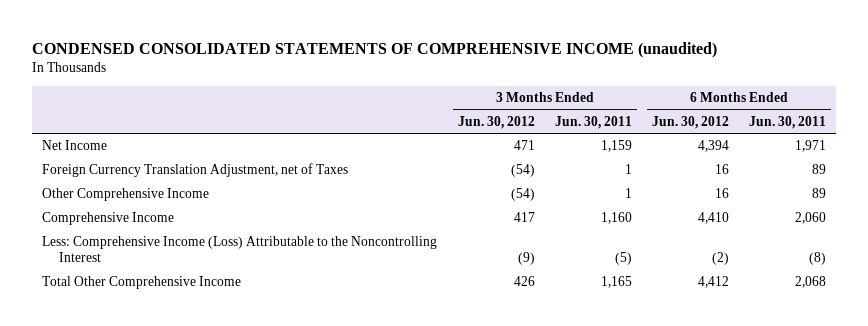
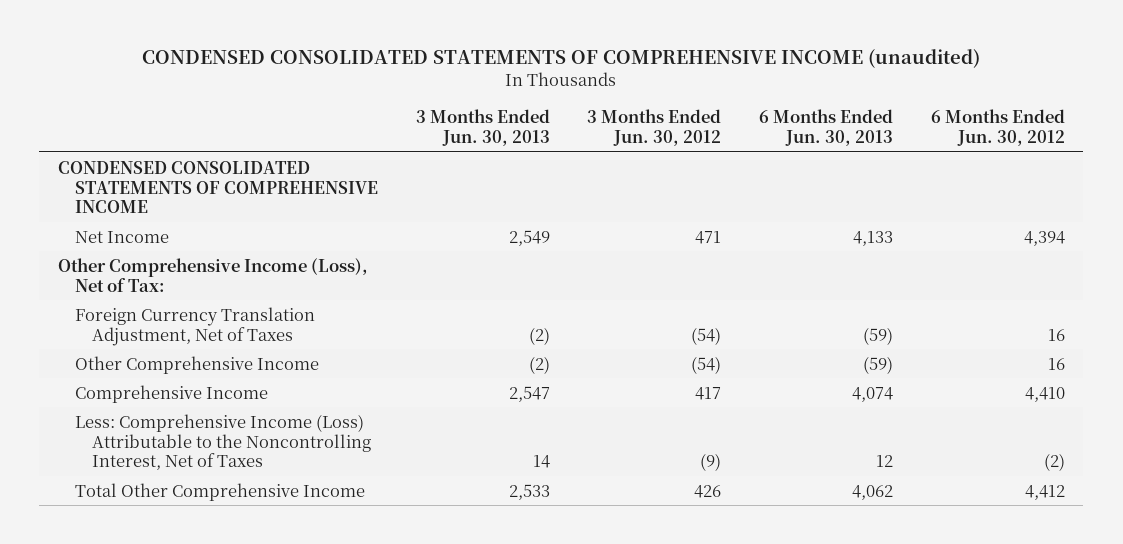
[554,115,632,129] Jun. 30, 2011 -> none
[748,115,826,129] Jun. 30, 2011 -> none
none -> [415,109,550,147] 3 Months Ended Jun. 30, 2013
none -> [758,109,893,147] 6 Months Ended Jun. 30, 2013
none -> [57,160,379,214] CONDENSED CONSOLIDATED STATEMENTS OF COMPREHENSIVE INCOME
none -> [57,257,368,292] Other Comprehensive Income (Loss), Net of Tax:
[42,163,349,178] Foreign Currency Translation Adjustment, net of Taxes -> [75,306,316,346] Foreign Currency Translation Adjustment, Net of Taxes
[42,236,438,263] Less: Comprehensive Income (Loss) Attributable to the Noncontrolling Interest -> [75,413,372,471] Less: Comprehensive Income (Loss) Attributable to the Noncontrolling Interest, Net of Taxes

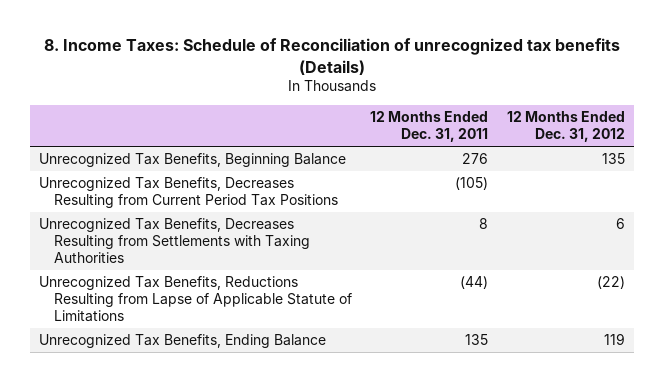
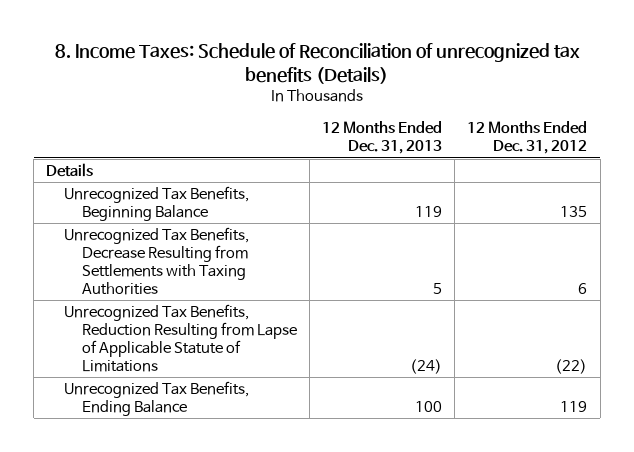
[370,110,489,143] 12 Months Ended Dec. 31, 2011 -> none
none -> [321,121,442,155] 12 Months Ended Dec. 31, 2013
none -> [46,163,94,178] Details
[39,176,338,209] Unrecognized Tax Benefits, Decreases Resulting from Current Period Tax Positions -> none
[39,217,310,264] Unrecognized Tax Benefits, Decreases Resulting from Settlements with Taxing Authorities -> [63,227,249,296] Unrecognized Tax Benefits, Decrease Resulting from Settlements with Taxing Authorities
[39,275,352,323] Unrecognized Tax Benefits, Reductions Resulting from Lapse of Applicable Statute of Limitations -> [63,304,297,373] Unrecognized Tax Benefits, Reduction Resulting from Lapse of Applicable Statute of Limitations

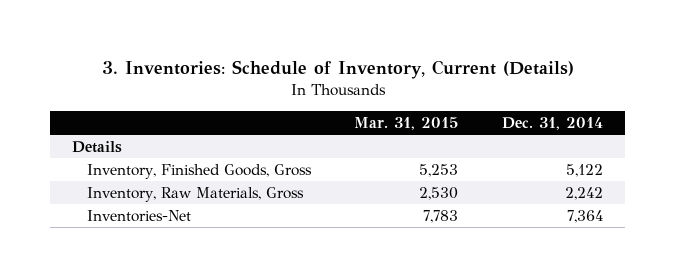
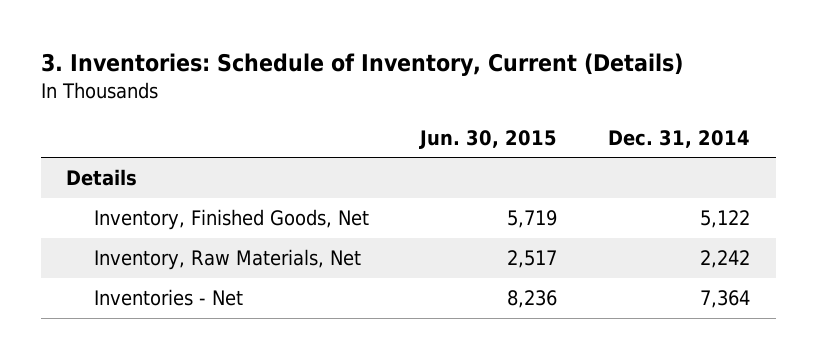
[354,116,459,130] Mar. 31, 2015 -> none
none -> [419,129,558,149] Jun. 30, 2015
[86,163,312,179] Inventory, Finished Goods, Gross -> [94,208,370,230] Inventory, Finished Goods, Net
[86,186,304,202] Inventory, Raw Materials, Gross -> [94,248,362,270] Inventory, Raw Materials, Net
[86,209,191,222] Inventories-Net -> [94,288,244,306] Inventories - Net

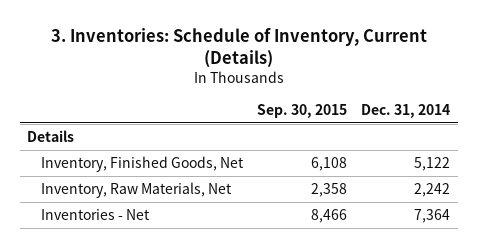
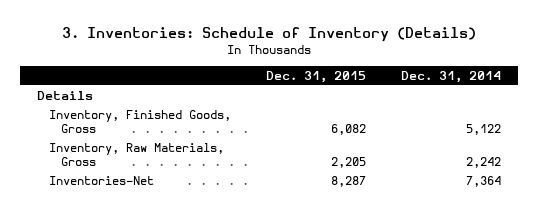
[50,27,427,68] 3. Inventories: Schedule of Inventory, Current (Details) -> [61,27,476,43] 3. Inventories: Schedule of Inventory (Details)
[257,103,348,118] Sep. 30, 2015 -> none
none -> [265,70,366,83] Dec. 31, 2015
[40,156,244,173] Inventory, Finished Goods, Net -> [49,110,232,133] Inventory, Finished Goods, Gross
[40,182,232,199] Inventory, Raw Materials, Net -> [49,143,225,166] Inventory, Raw Materials, Gross
[40,209,150,221] Inventories - Net -> [49,176,155,186] Inventories-Net

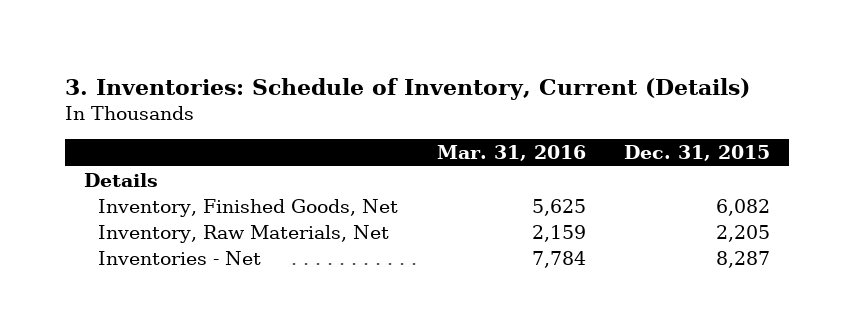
[61,27,476,43] 3. Inventories: Schedule of Inventory (Details) -> [65,77,751,100] 3. Inventories: Schedule of Inventory, Current (Details)
[400,70,501,83] Dec. 31, 2014 -> none
none -> [436,145,586,162] Mar. 31, 2016
[49,110,232,133] Inventory, Finished Goods, Gross -> [98,199,399,218] Inventory, Finished Goods, Net
[49,143,225,166] Inventory, Raw Materials, Gross -> [98,225,390,244] Inventory, Raw Materials, Net
[49,176,155,186] Inventories-Net -> [98,251,262,266] Inventories - Net

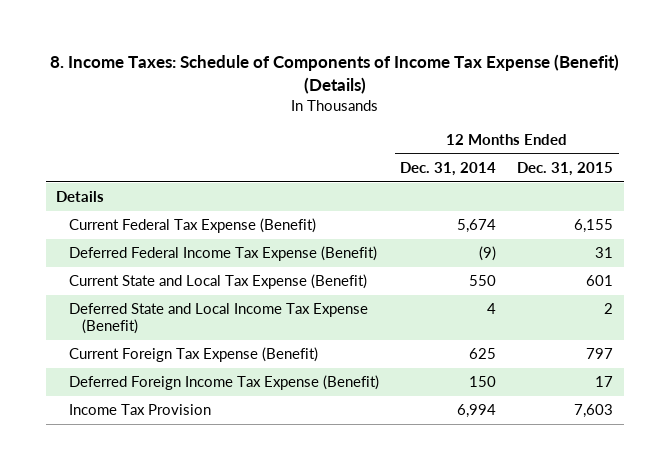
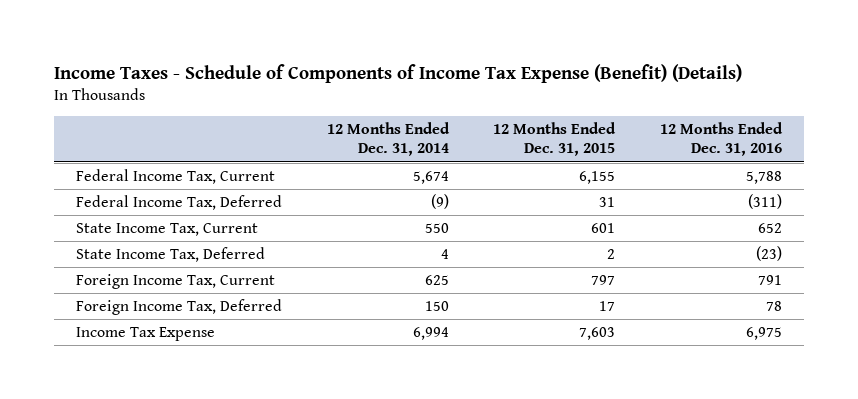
[49,54,619,95] 8. Income Taxes: Schedule of Components of Income Tax Expense (Benefit) (Details) -> [53,63,742,83] Income Taxes - Schedule of Components of Income Tax Expense (Benefit) (Details)
none -> [659,121,783,157] 12 Months Ended Dec. 31, 2016
[56,191,105,203] Details -> none
[69,218,317,234] Current Federal Tax Expense (Benefit) -> [76,169,276,185] Federal Income Tax, Current
[69,246,378,262] Deferred Federal Income Tax Expense (Benefit) -> [76,195,283,211] Federal Income Tax, Deferred
[69,274,368,290] Current State and Local Tax Expense (Benefit) -> [76,223,259,237] State Income Tax, Current
[69,303,369,335] Deferred State and Local Income Tax Expense (Benefit) -> [76,247,266,263] State Income Tax, Deferred
[69,347,319,363] Current Foreign Tax Expense (Benefit) -> [76,274,276,290] Foreign Income Tax, Current
[69,375,380,391] Deferred Foreign Income Tax Expense (Benefit) -> [76,299,283,316] Foreign Income Tax, Deferred
[69,404,212,416] Income Tax Provision -> [76,327,216,342] Income Tax Expense

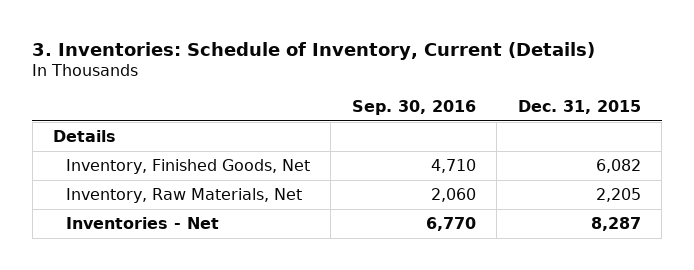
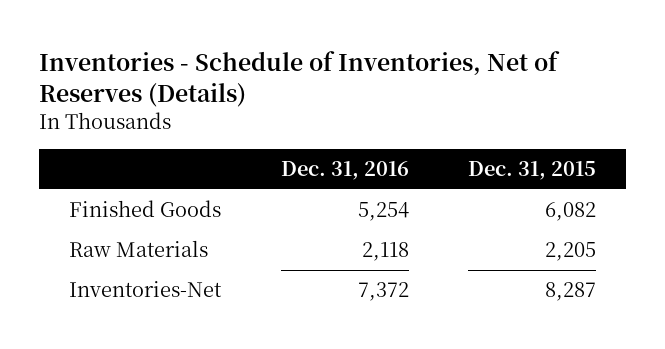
[32,41,596,60] 3. Inventories: Schedule of Inventory, Current (Details) -> [39,50,561,108] Inventories - Schedule of Inventories, Net of Reserves (Details)
[351,99,476,115] Sep. 30, 2016 -> none
none -> [280,161,409,181] Dec. 31, 2016
[53,130,117,143] Details -> none
[65,159,310,175] Inventory, Finished Goods, Net -> [69,200,222,218] Finished Goods
[65,188,302,204] Inventory, Raw Materials, Net -> [69,240,209,258] Raw Materials
[65,217,219,230] Inventories - Net -> [69,281,223,298] Inventories-Net

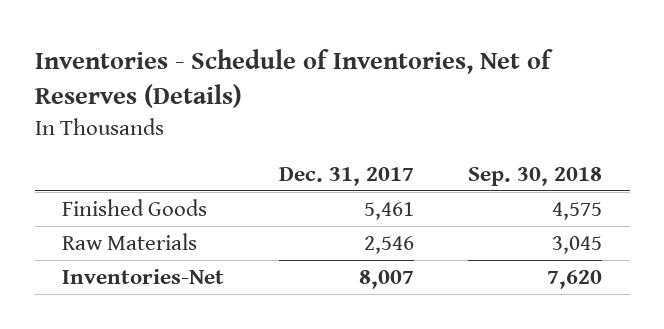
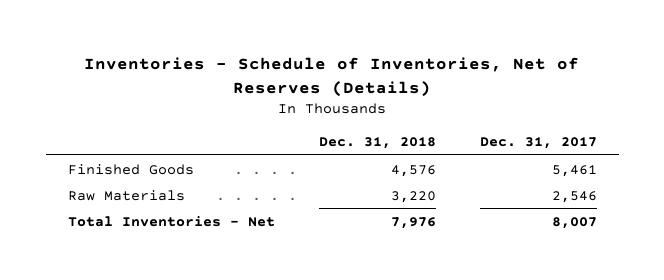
[468,166,603,186] Sep. 30, 2018 -> none
none -> [318,136,436,149] Dec. 31, 2018
[61,268,224,284] Inventories-Net -> [67,215,275,227] Total Inventories - Net

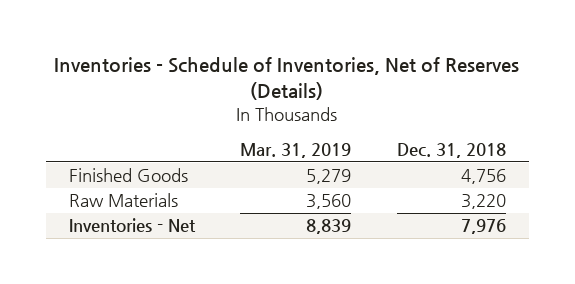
[479,136,597,149] Dec. 31, 2017 -> none
none -> [240,142,352,158] Mar. 31, 2019
[390,164,436,177] 4,576 -> [461,169,507,185] 4,756
[67,215,275,227] Total Inventories - Net -> [68,218,196,233] Inventories - Net

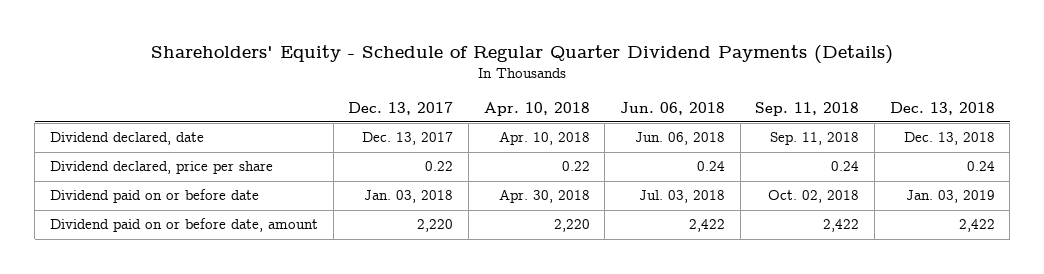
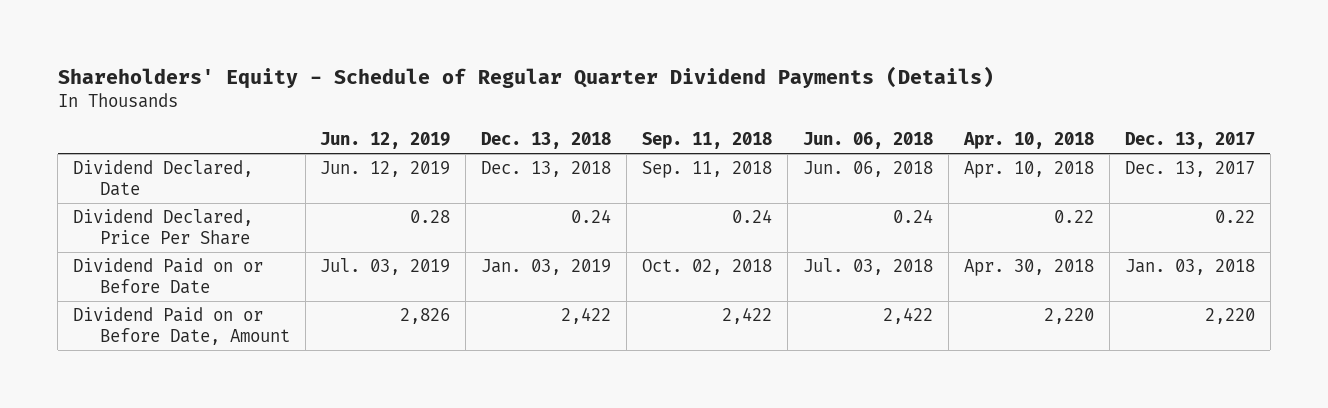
none -> [320,131,451,149] Jun. 12, 2019
[49,132,204,146] Dividend declared, date -> [73,160,254,196] Dividend Declared, Date
[49,161,273,175] Dividend declared, price per share -> [73,209,254,245] Dividend Declared, Price Per Share
[49,189,259,204] Dividend paid on or before date -> [73,258,264,294] Dividend Paid on or Before Date
[49,218,318,233] Dividend paid on or before date, amount -> [73,307,290,345] Dividend Paid on or Before Date, Amount

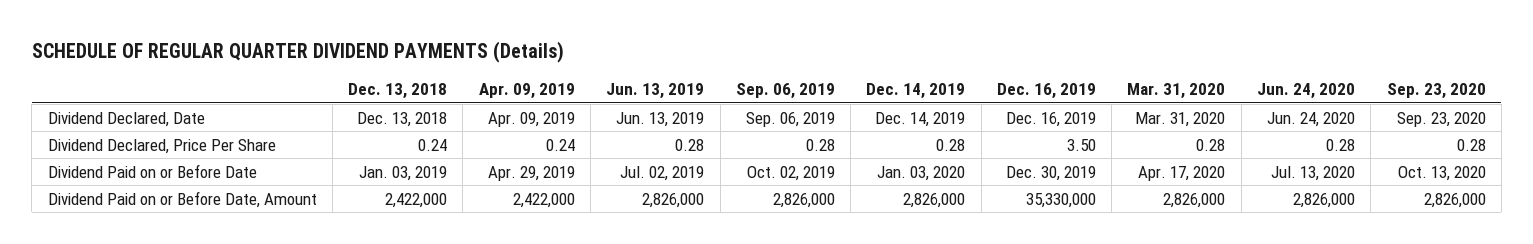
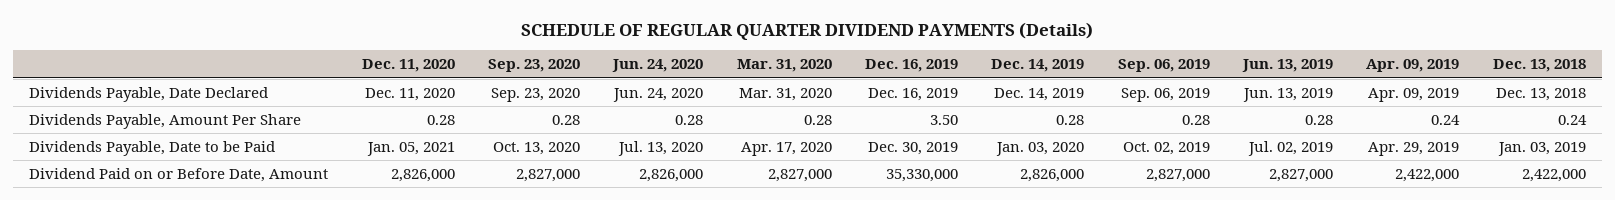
none -> [361,59,455,73] Dec. 11, 2020
[47,111,205,127] Dividend Declared, Date -> [29,86,269,102] Dividends Payable, Date Declared
[47,138,276,154] Dividend Declared, Price Per Share -> [29,113,302,129] Dividends Payable, Amount Per Share
[47,163,257,178] Dividend Paid on or Before Date -> [29,140,276,156] Dividends Payable, Date to be Paid
[642,192,705,208] 2,826,000 -> [1268,168,1333,182] 2,827,000
[772,192,835,208] 2,826,000 -> [1145,168,1210,182] 2,827,000
[1163,192,1226,208] 2,826,000 -> [767,168,832,182] 2,827,000
[1423,192,1486,208] 2,826,000 -> [515,168,580,182] 2,827,000

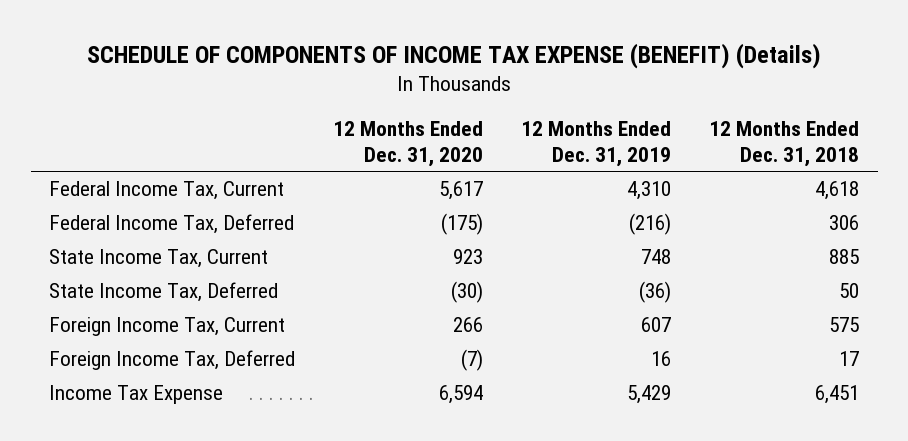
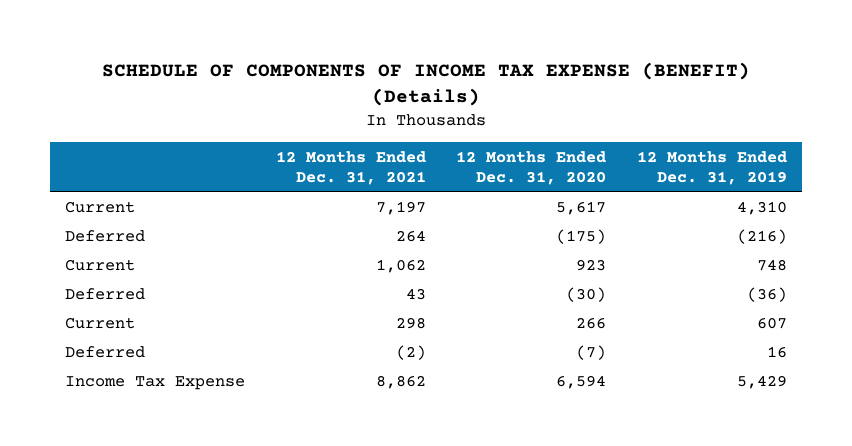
[708,121,859,167] 12 Months Ended Dec. 31, 2018 -> none
none -> [275,150,426,186] 12 Months Ended Dec. 31, 2021
[49,181,285,201] Federal Income Tax, Current -> [65,201,136,214] Current
[49,214,295,235] Federal Income Tax, Deferred -> [65,230,146,243] Deferred
[49,249,269,269] State Income Tax, Current -> [65,259,136,272] Current
[49,282,279,303] State Income Tax, Deferred -> [65,288,146,301] Deferred
[49,317,286,337] Foreign Income Tax, Current -> [65,317,136,330] Current
[49,350,296,371] Foreign Income Tax, Deferred -> [65,346,146,359] Deferred

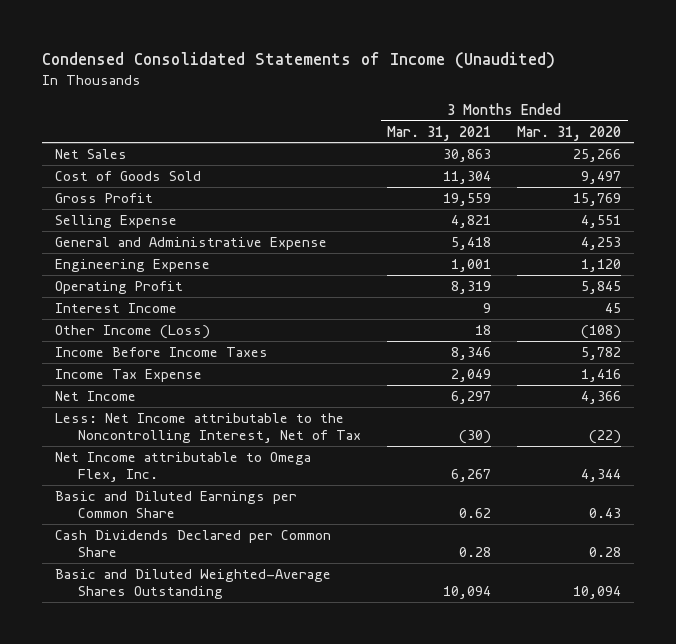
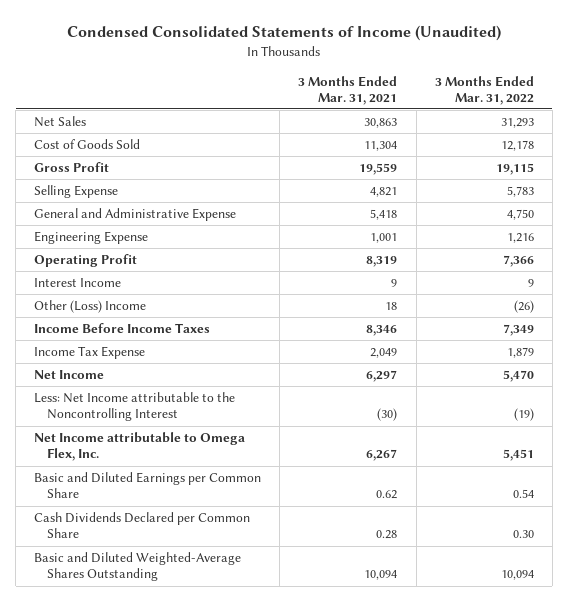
[517,125,622,141] Mar. 31, 2020 -> none
none -> [434,75,534,105] 3 Months Ended Mar. 31, 2022
[55,324,211,339] Other Income (Loss) -> [34,300,147,314] Other (Loss) Income
[55,412,361,443] Less: Net Income attributable to the Noncontrolling Interest, Net of Tax -> [34,392,236,422] Less: Net Income attributable to the Noncontrolling Interest

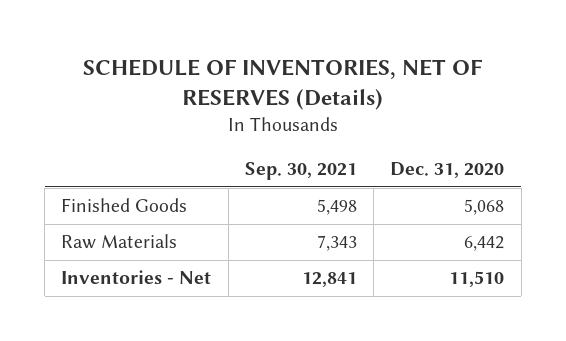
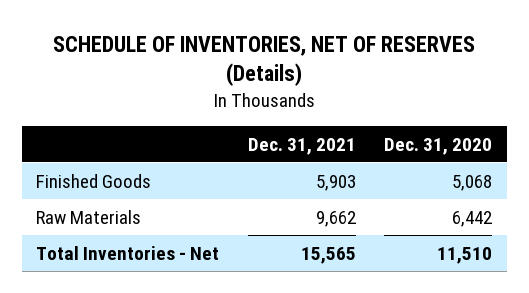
[244,162,357,181] Sep. 30, 2021 -> none
none -> [247,137,356,155] Dec. 31, 2021
[61,270,212,285] Inventories - Net -> [36,245,220,260] Total Inventories - Net

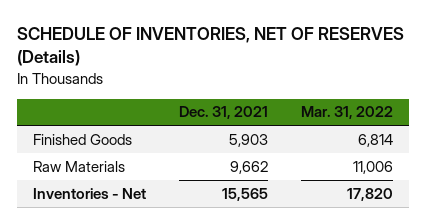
[384,137,493,155] Dec. 31, 2020 -> none
none -> [300,106,393,120] Mar. 31, 2022
[36,245,220,260] Total Inventories - Net -> [33,187,147,199] Inventories - Net

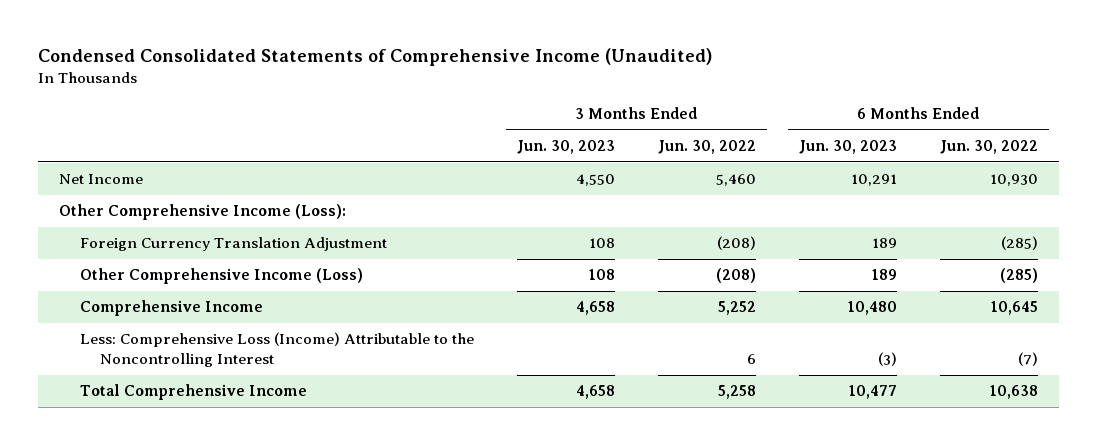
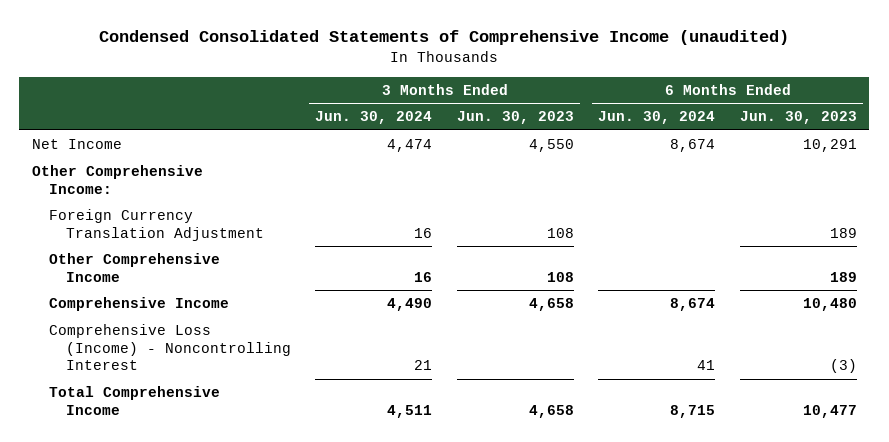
[37,47,712,66] Condensed Consolidated Statements of Comprehensive Income (Unaudited) -> [99,30,790,46] Condensed Consolidated Statements of Comprehensive Income (unaudited)
[657,140,756,155] Jun. 30, 2022 -> none
[939,140,1038,155] Jun. 30, 2022 -> none
none -> [315,111,433,125] Jun. 30, 2024
none -> [598,111,716,125] Jun. 30, 2024
[59,204,347,221] Other Comprehensive Income (Loss): -> [31,165,203,194] Other Comprehensive Income:
[79,268,363,285] Other Comprehensive Income (Loss) -> [48,253,220,282] Other Comprehensive Income
[79,332,474,368] Less: Comprehensive Loss (Income) Attributable to the Noncontrolling Interest -> [48,324,291,371] Comprehensive Loss (Income) - Noncontrolling Interest

